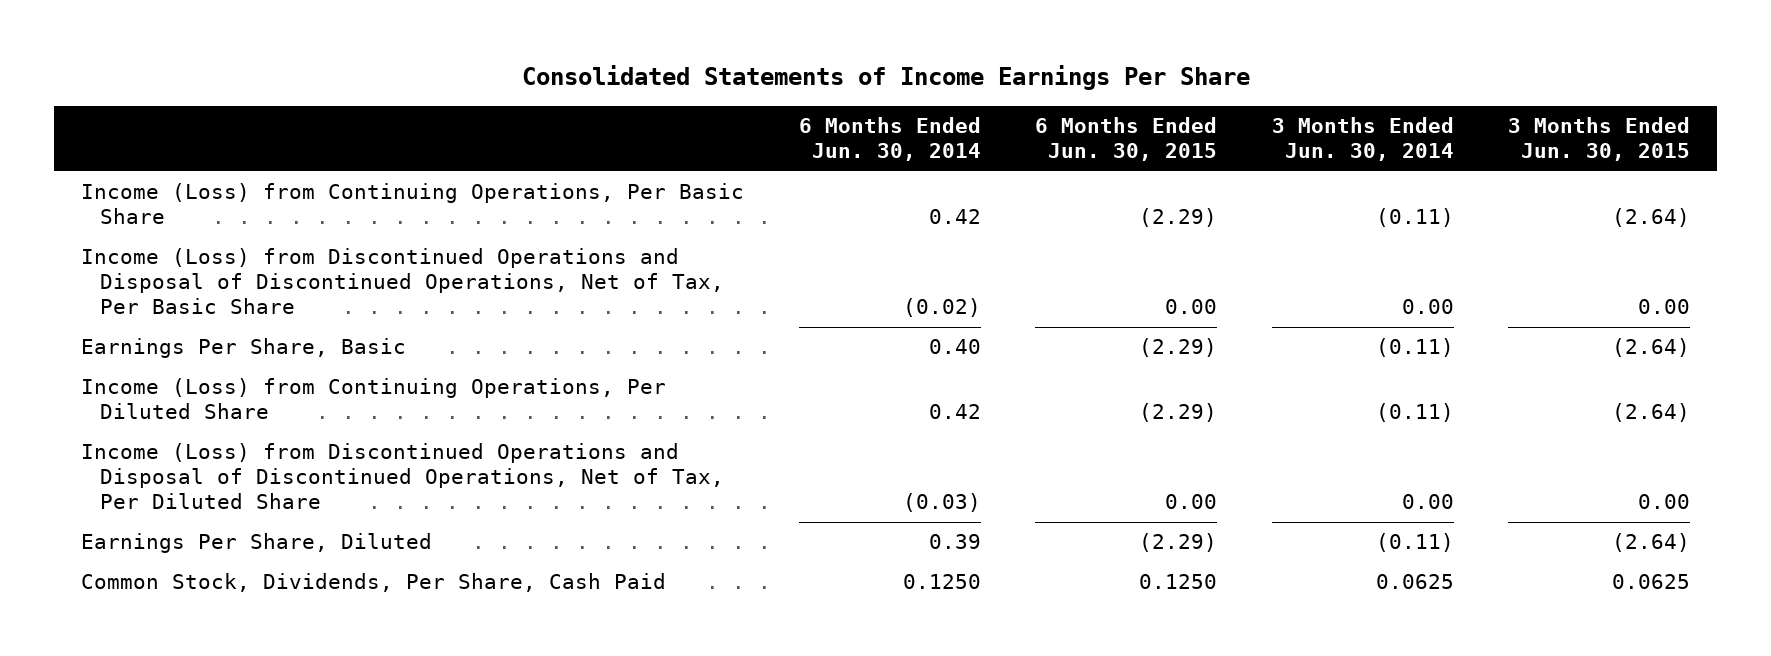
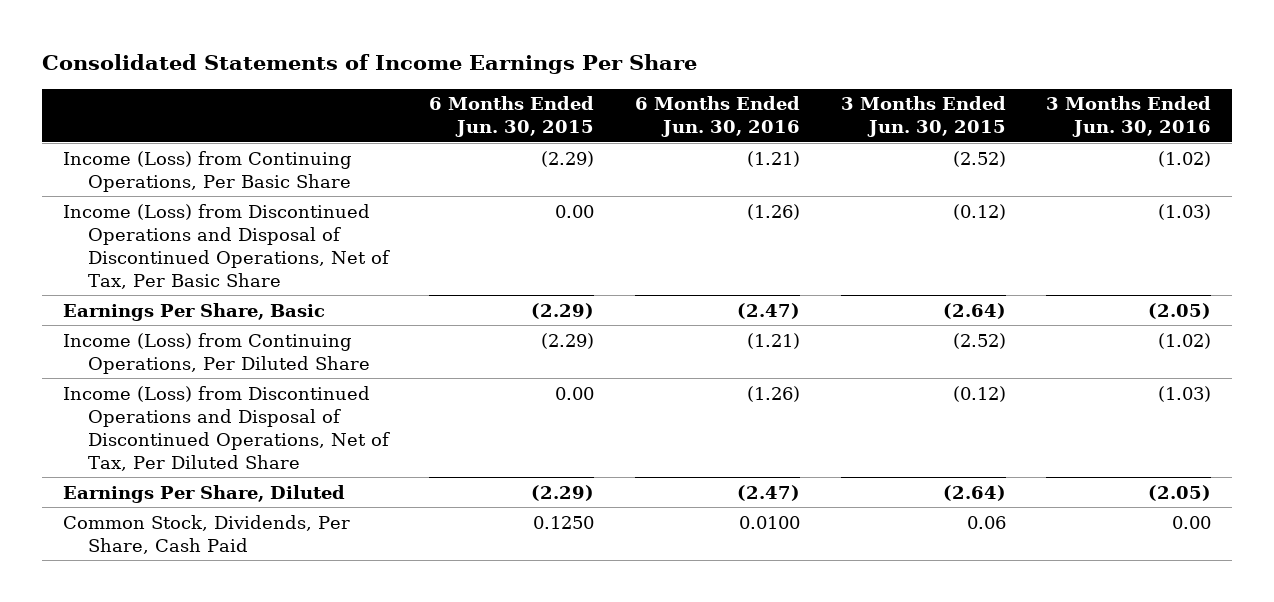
[798,117,981,162] 6 Months Ended Jun. 30, 2014 -> none
[1271,117,1454,162] 3 Months Ended Jun. 30, 2014 -> none
none -> [634,96,800,138] 6 Months Ended Jun. 30, 2016
none -> [1046,96,1212,138] 3 Months Ended Jun. 30, 2016
[1612,208,1691,228] (2.64) -> [952,150,1006,167] (2.52)
[1638,299,1691,315] 0.00 -> [952,203,1006,220] (0.12)
[1612,403,1691,423] (2.64) -> [952,332,1006,349] (2.52)
[1638,494,1691,510] 0.00 -> [952,385,1006,402] (0.12)
[1612,574,1691,590] 0.0625 -> [966,515,1006,529] 0.06

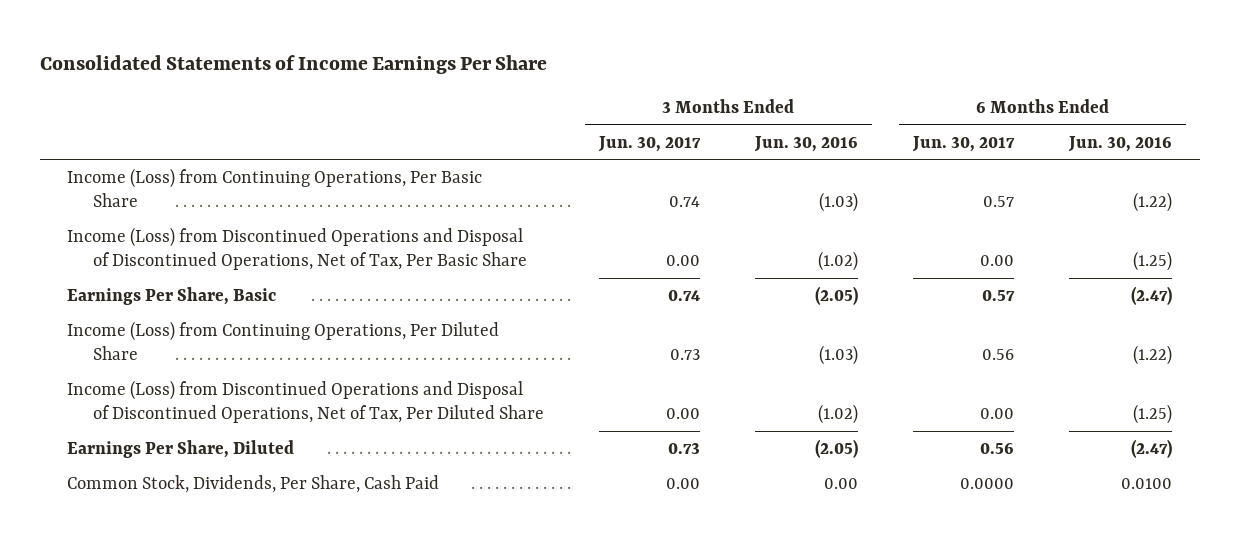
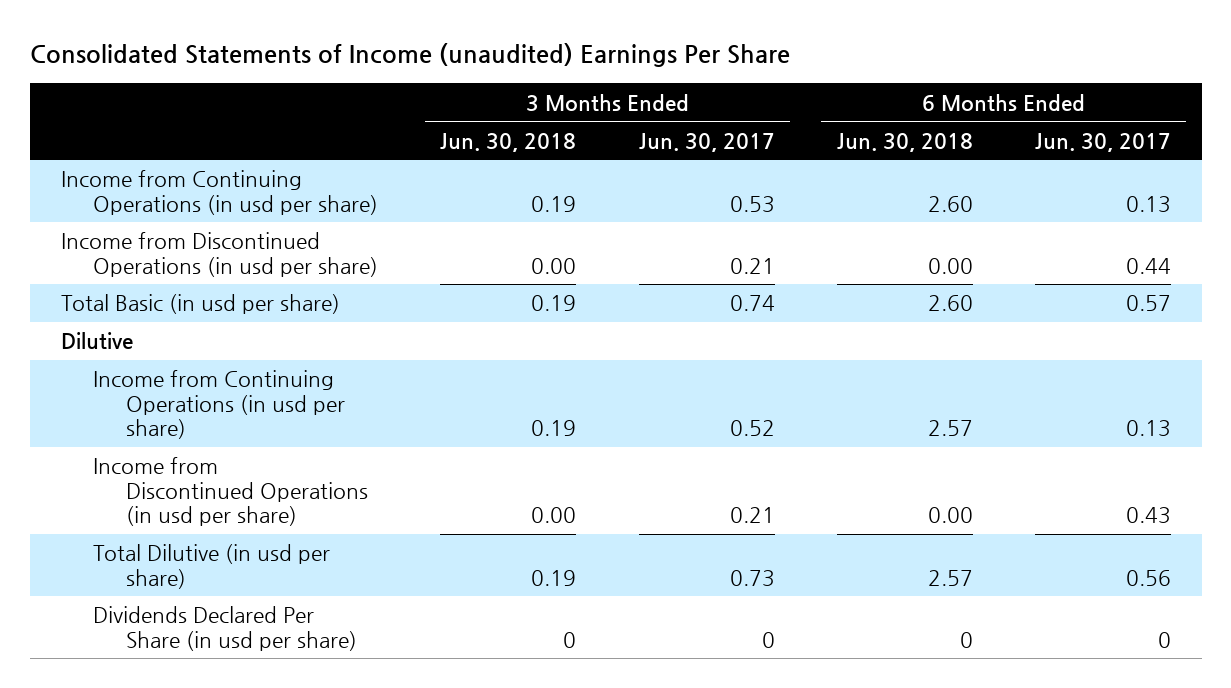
[39,55,547,75] Consolidated Statements of Income Earnings Per Share -> [29,43,790,68] Consolidated Statements of Income (unaudited) Earnings Per Share
[754,135,859,152] Jun. 30, 2016 -> none
[1068,135,1173,152] Jun. 30, 2016 -> none
none -> [440,132,577,152] Jun. 30, 2018
none -> [836,132,973,152] Jun. 30, 2018
[67,167,483,208] Income (Loss) from Continuing Operations, Per Basic Share -> [60,170,379,215] Income from Continuing Operations (in usd per share)
[668,196,700,208] 0.74 -> [729,195,775,213] 0.53
[983,196,1015,208] 0.57 -> [1125,195,1171,213] 0.13
[67,226,527,271] Income (Loss) from Discontinued Operations and Disposal of Discontinued Operations, Net of Tax, Per Basic Share -> [60,232,379,277] Income from Discontinued Operations (in usd per share)
[665,255,700,267] 0.00 -> [729,257,775,274] 0.21
[980,255,1015,267] 0.00 -> [1125,257,1171,274] 0.44
[67,286,277,305] Earnings Per Share, Basic -> [60,294,340,315] Total Basic (in usd per share)
none -> [60,332,133,350] Dilutive
[67,320,500,361] Income (Loss) from Continuing Operations, Per Diluted Share -> [93,370,345,439] Income from Continuing Operations (in usd per share)
[669,349,700,361] 0.73 -> [729,419,775,436] 0.52
[982,349,1015,361] 0.56 -> [1125,419,1171,437] 0.13
[67,379,544,424] Income (Loss) from Discontinued Operations and Disposal of Discontinued Operations, Net of Tax, Per Diluted Share -> [93,457,368,526] Income from Discontinued Operations (in usd per share)
[665,408,700,420] 0.00 -> [729,506,775,523] 0.21
[980,408,1015,420] 0.00 -> [1125,506,1171,524] 0.43
[67,439,295,458] Earnings Per Share, Diluted -> [93,544,331,589] Total Dilutive (in usd per share)
[67,474,440,493] Common Stock, Dividends, Per Share, Cash Paid -> [93,606,357,651] Dividends Declared Per Share (in usd per share)
[665,477,700,489] 0.00 -> [761,631,775,648] 0
[960,477,1015,489] 0.0000 -> [1157,631,1171,648] 0

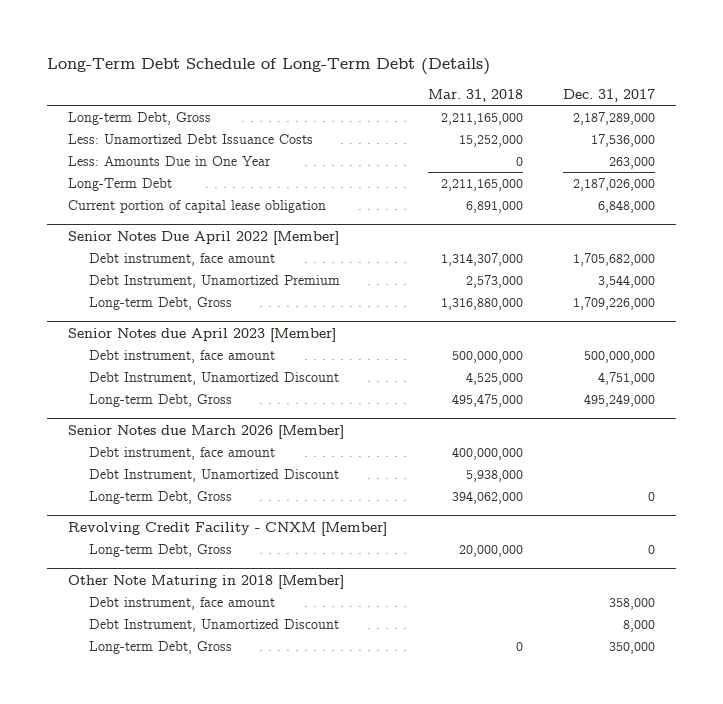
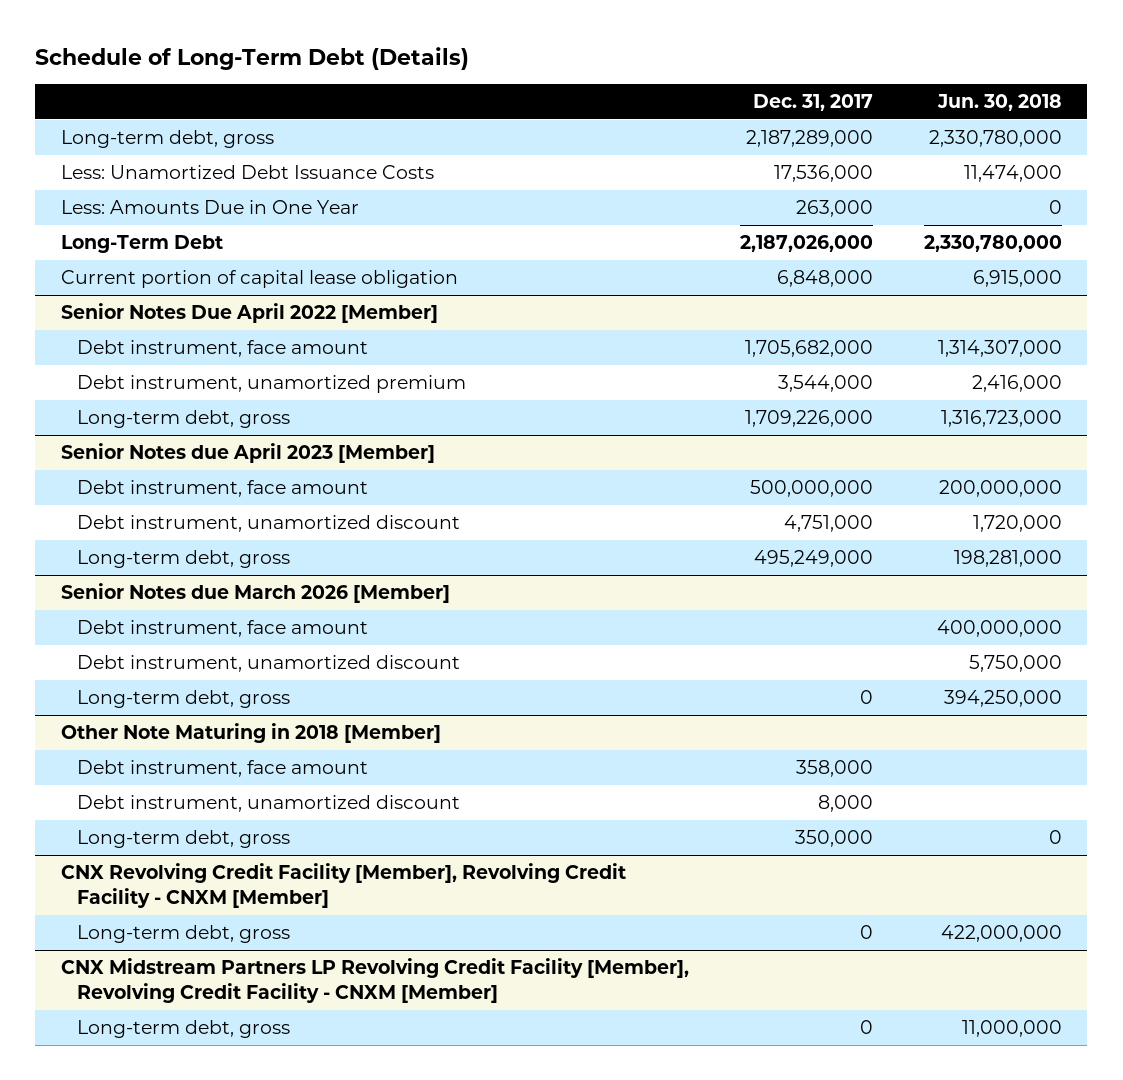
[47,57,491,75] Long-Term Debt Schedule of Long-Term Debt (Details) -> [35,46,470,70] Schedule of Long-Term Debt (Details)
[427,88,523,102] Mar. 31, 2018 -> none
none -> [936,94,1062,112] Jun. 30, 2018
[67,111,211,125] Long-term Debt, Gross -> [60,130,274,149] Long-term debt, gross
[89,274,341,288] Debt Instrument, Unamortized Premium -> [76,375,466,394] Debt instrument, unamortized premium
[89,296,233,310] Long-term Debt, Gross -> [76,410,290,429] Long-term debt, gross
[89,371,340,385] Debt Instrument, Unamortized Discount -> [76,515,460,533] Debt instrument, unamortized discount
[89,393,233,407] Long-term Debt, Gross -> [76,550,290,569] Long-term debt, gross
[67,521,387,536] Revolving Credit Facility - CNXM [Member] -> none
[89,543,233,557] Long-term Debt, Gross -> none
[89,468,340,482] Debt Instrument, Unamortized Discount -> [76,655,460,673] Debt instrument, unamortized discount
[89,490,233,504] Long-term Debt, Gross -> [76,690,290,709] Long-term debt, gross
[89,618,340,632] Debt Instrument, Unamortized Discount -> [76,795,460,813] Debt instrument, unamortized discount
[89,640,233,654] Long-term Debt, Gross -> [76,830,290,849] Long-term debt, gross
none -> [60,863,626,908] CNX Revolving Credit Facility [Member], Revolving Credit Facility - CNXM [Member]
none -> [76,925,290,944] Long-term debt, gross
none -> [60,958,689,1003] CNX Midstream Partners LP Revolving Credit Facility [Member], Revolving Credit Facility - CNXM [Member]
none -> [76,1020,290,1039] Long-term debt, gross

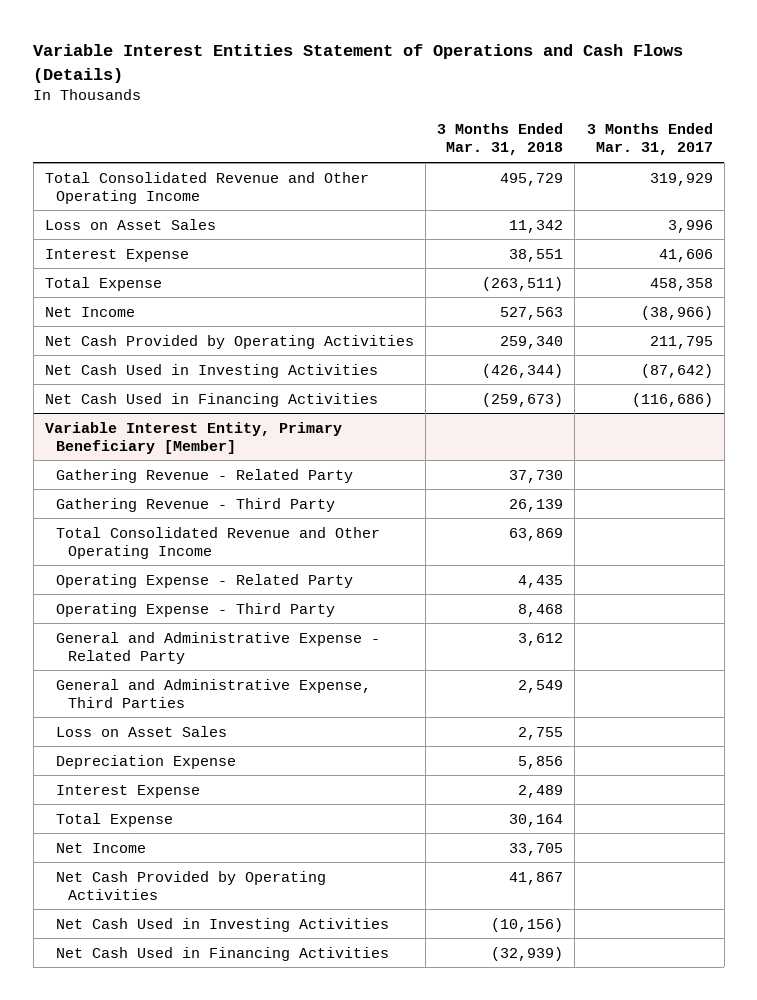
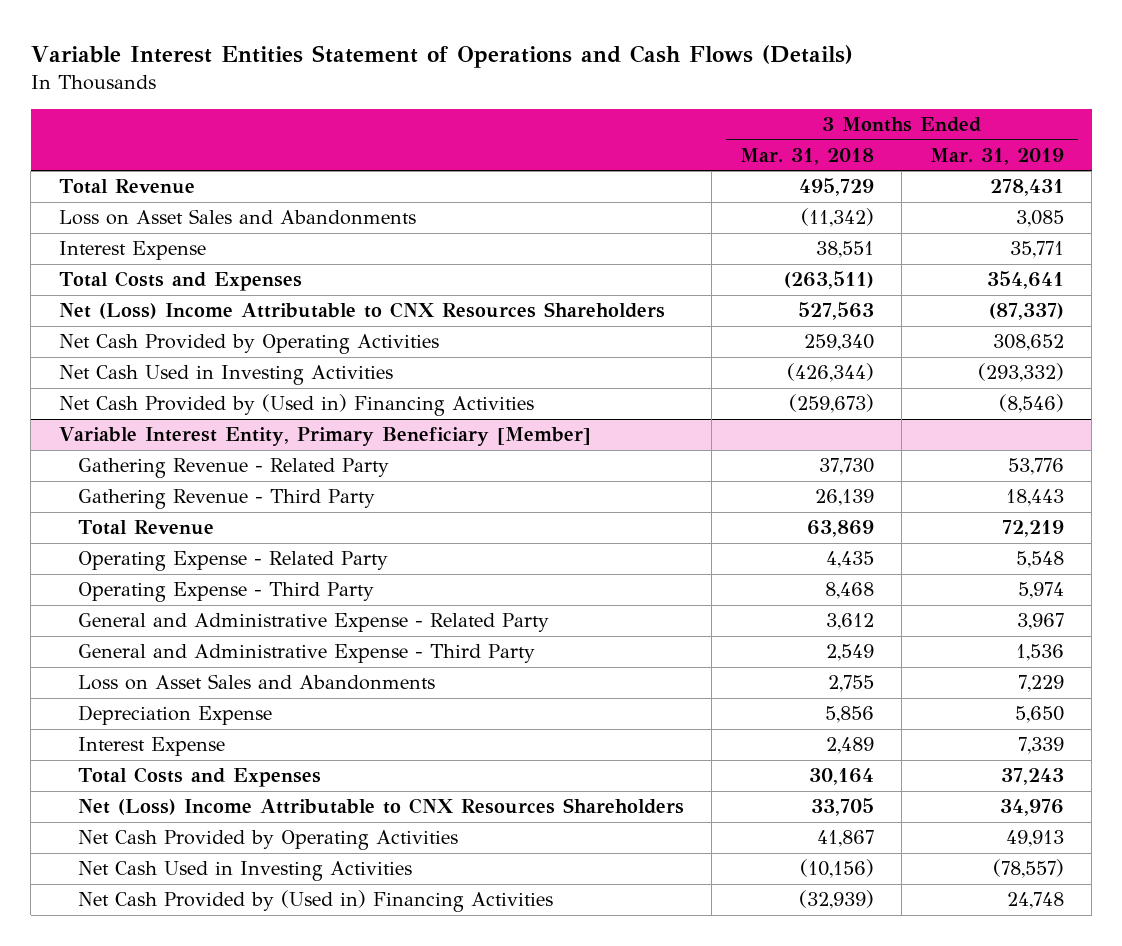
[586,123,713,156] 3 Months Ended Mar. 31, 2017 -> none
none -> [929,147,1064,165] Mar. 31, 2019
[44,171,369,204] Total Consolidated Revenue and Other Operating Income -> [58,179,195,195] Total Revenue
[44,218,216,230] Loss on Asset Sales -> [58,209,416,226] Loss on Asset Sales and Abandonments
[509,219,564,233] 11,342 -> [800,208,874,228] (11,342)
[44,276,162,291] Total Expense -> [58,271,302,292] Total Costs and Expenses
[44,306,135,317] Net Income -> [58,302,665,320] Net (Loss) Income Attributable to CNX Resources Shareholders
[44,392,378,407] Net Cash Used in Financing Activities -> [58,394,534,417] Net Cash Provided by (Used in) Financing Activities
[56,526,381,559] Total Consolidated Revenue and Other Operating Income -> [77,520,214,536] Total Revenue
[56,678,372,708] General and Administrative Expense, Third Parties -> [77,644,535,664] General and Administrative Expense - Third Party
[56,725,228,737] Loss on Asset Sales -> [77,674,435,691] Loss on Asset Sales and Abandonments
[56,812,174,827] Total Expense -> [77,767,321,788] Total Costs and Expenses
[56,842,147,853] Net Income -> [77,798,684,816] Net (Loss) Income Attributable to CNX Resources Shareholders
[56,946,390,961] Net Cash Used in Financing Activities -> [77,890,553,913] Net Cash Provided by (Used in) Financing Activities

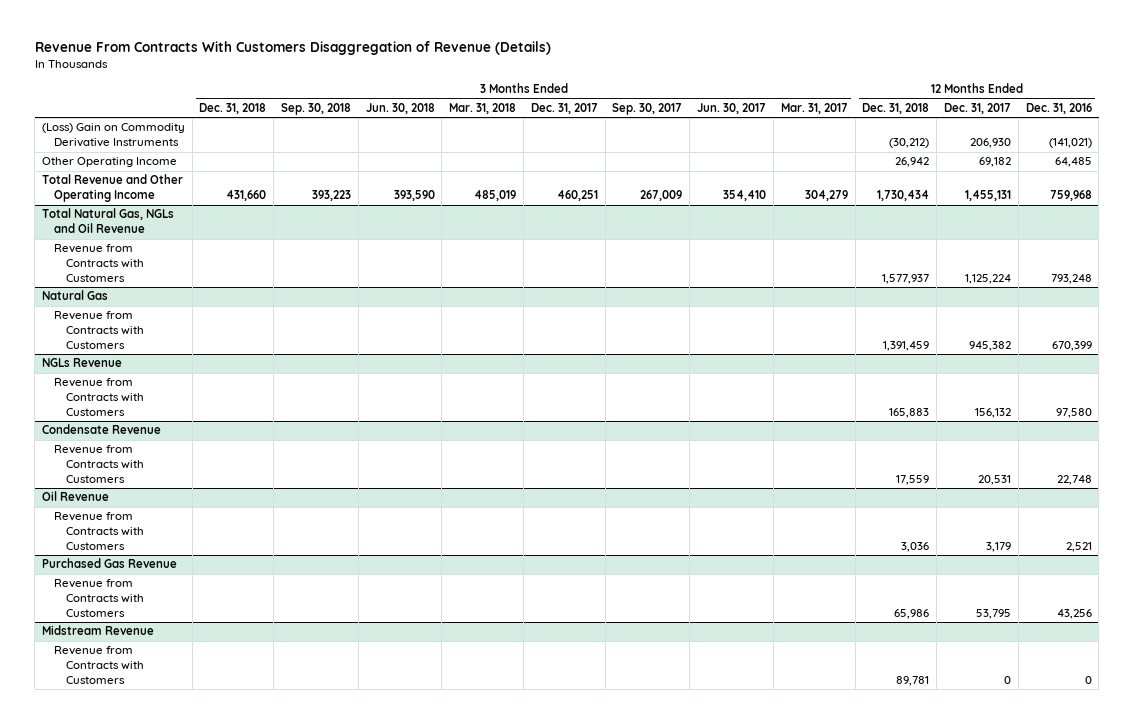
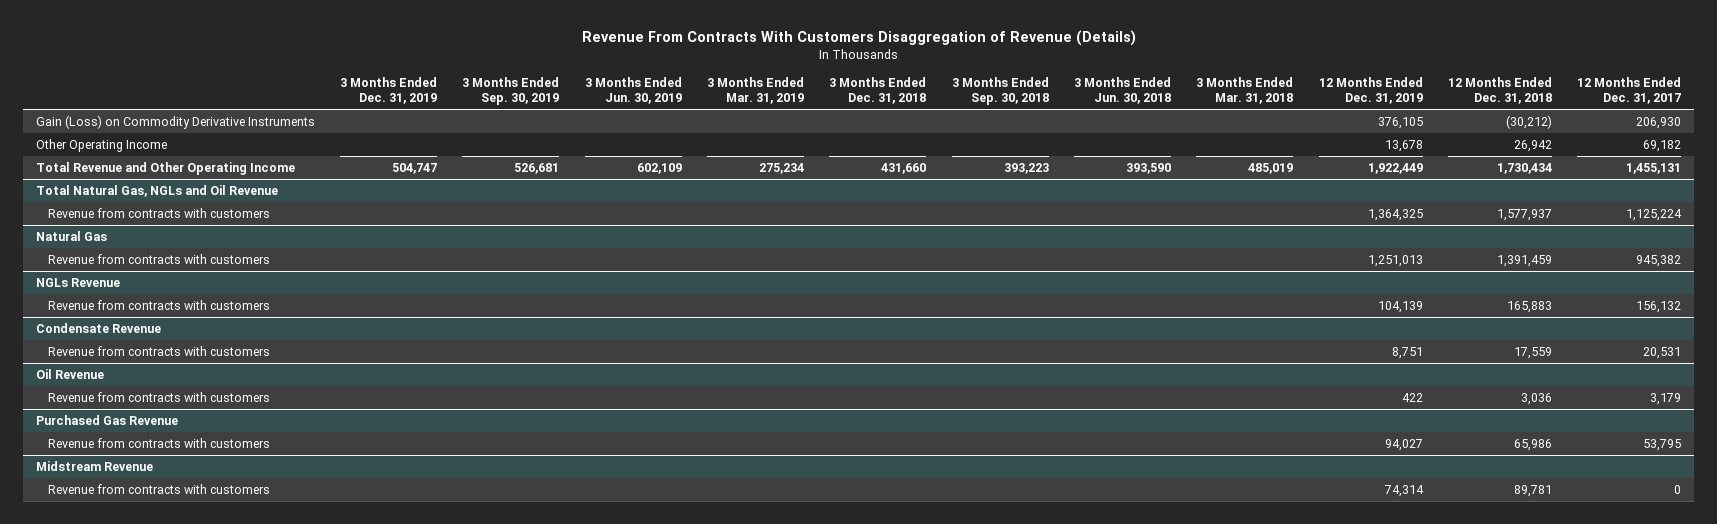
[530,102,598,114] Dec. 31, 2017 -> none
[612,102,683,115] Sep. 30, 2017 -> none
[697,102,767,114] Jun. 30, 2017 -> none
[780,102,848,114] Mar. 31, 2017 -> none
[1025,102,1092,114] Dec. 31, 2016 -> none
none -> [339,76,437,105] 3 Months Ended Dec. 31, 2019
none -> [462,76,560,106] 3 Months Ended Sep. 30, 2019
none -> [584,76,682,105] 3 Months Ended Jun. 30, 2019
none -> [706,76,804,105] 3 Months Ended Mar. 31, 2019
none -> [1318,76,1423,105] 12 Months Ended Dec. 31, 2019
[41,123,185,148] (Loss) Gain on Commodity Derivative Instruments -> [35,114,315,129] Gain (Loss) on Commodity Derivative Instruments
[53,244,144,283] Revenue from Contracts with Customers -> [48,207,271,218] Revenue from contracts with customers
[53,311,144,350] Revenue from Contracts with Customers -> [48,253,271,264] Revenue from contracts with customers
[53,378,144,417] Revenue from Contracts with Customers -> [48,299,271,310] Revenue from contracts with customers
[53,445,144,484] Revenue from Contracts with Customers -> [48,345,271,356] Revenue from contracts with customers
[53,512,144,551] Revenue from Contracts with Customers -> [48,391,271,402] Revenue from contracts with customers
[53,579,144,618] Revenue from Contracts with Customers -> [48,437,271,448] Revenue from contracts with customers
[53,646,144,685] Revenue from Contracts with Customers -> [48,483,271,494] Revenue from contracts with customers

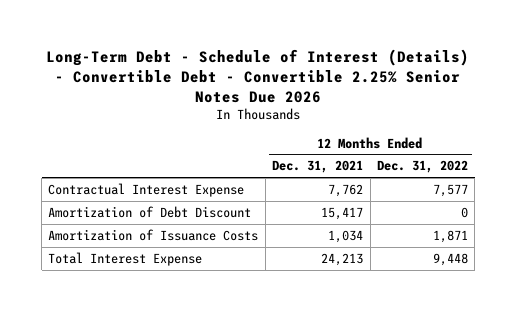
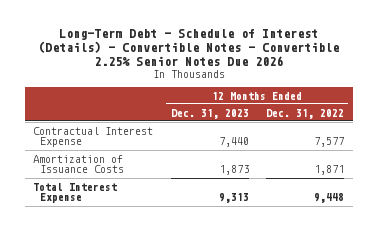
[46,48,470,103] Long-Term Debt - Schedule of Interest (Details) - Convertible Debt - Convertible 2.25% Senior Notes Due 2026 -> [37,29,339,67] Long-Term Debt - Schedule of Interest (Details) - Convertible Notes - Convertible 2.25% Senior Notes Due 2026
[272,160,364,174] Dec. 31, 2021 -> none
none -> [170,108,249,119] Dec. 31, 2023
[48,205,252,218] Amortization of Debt Discount -> none

